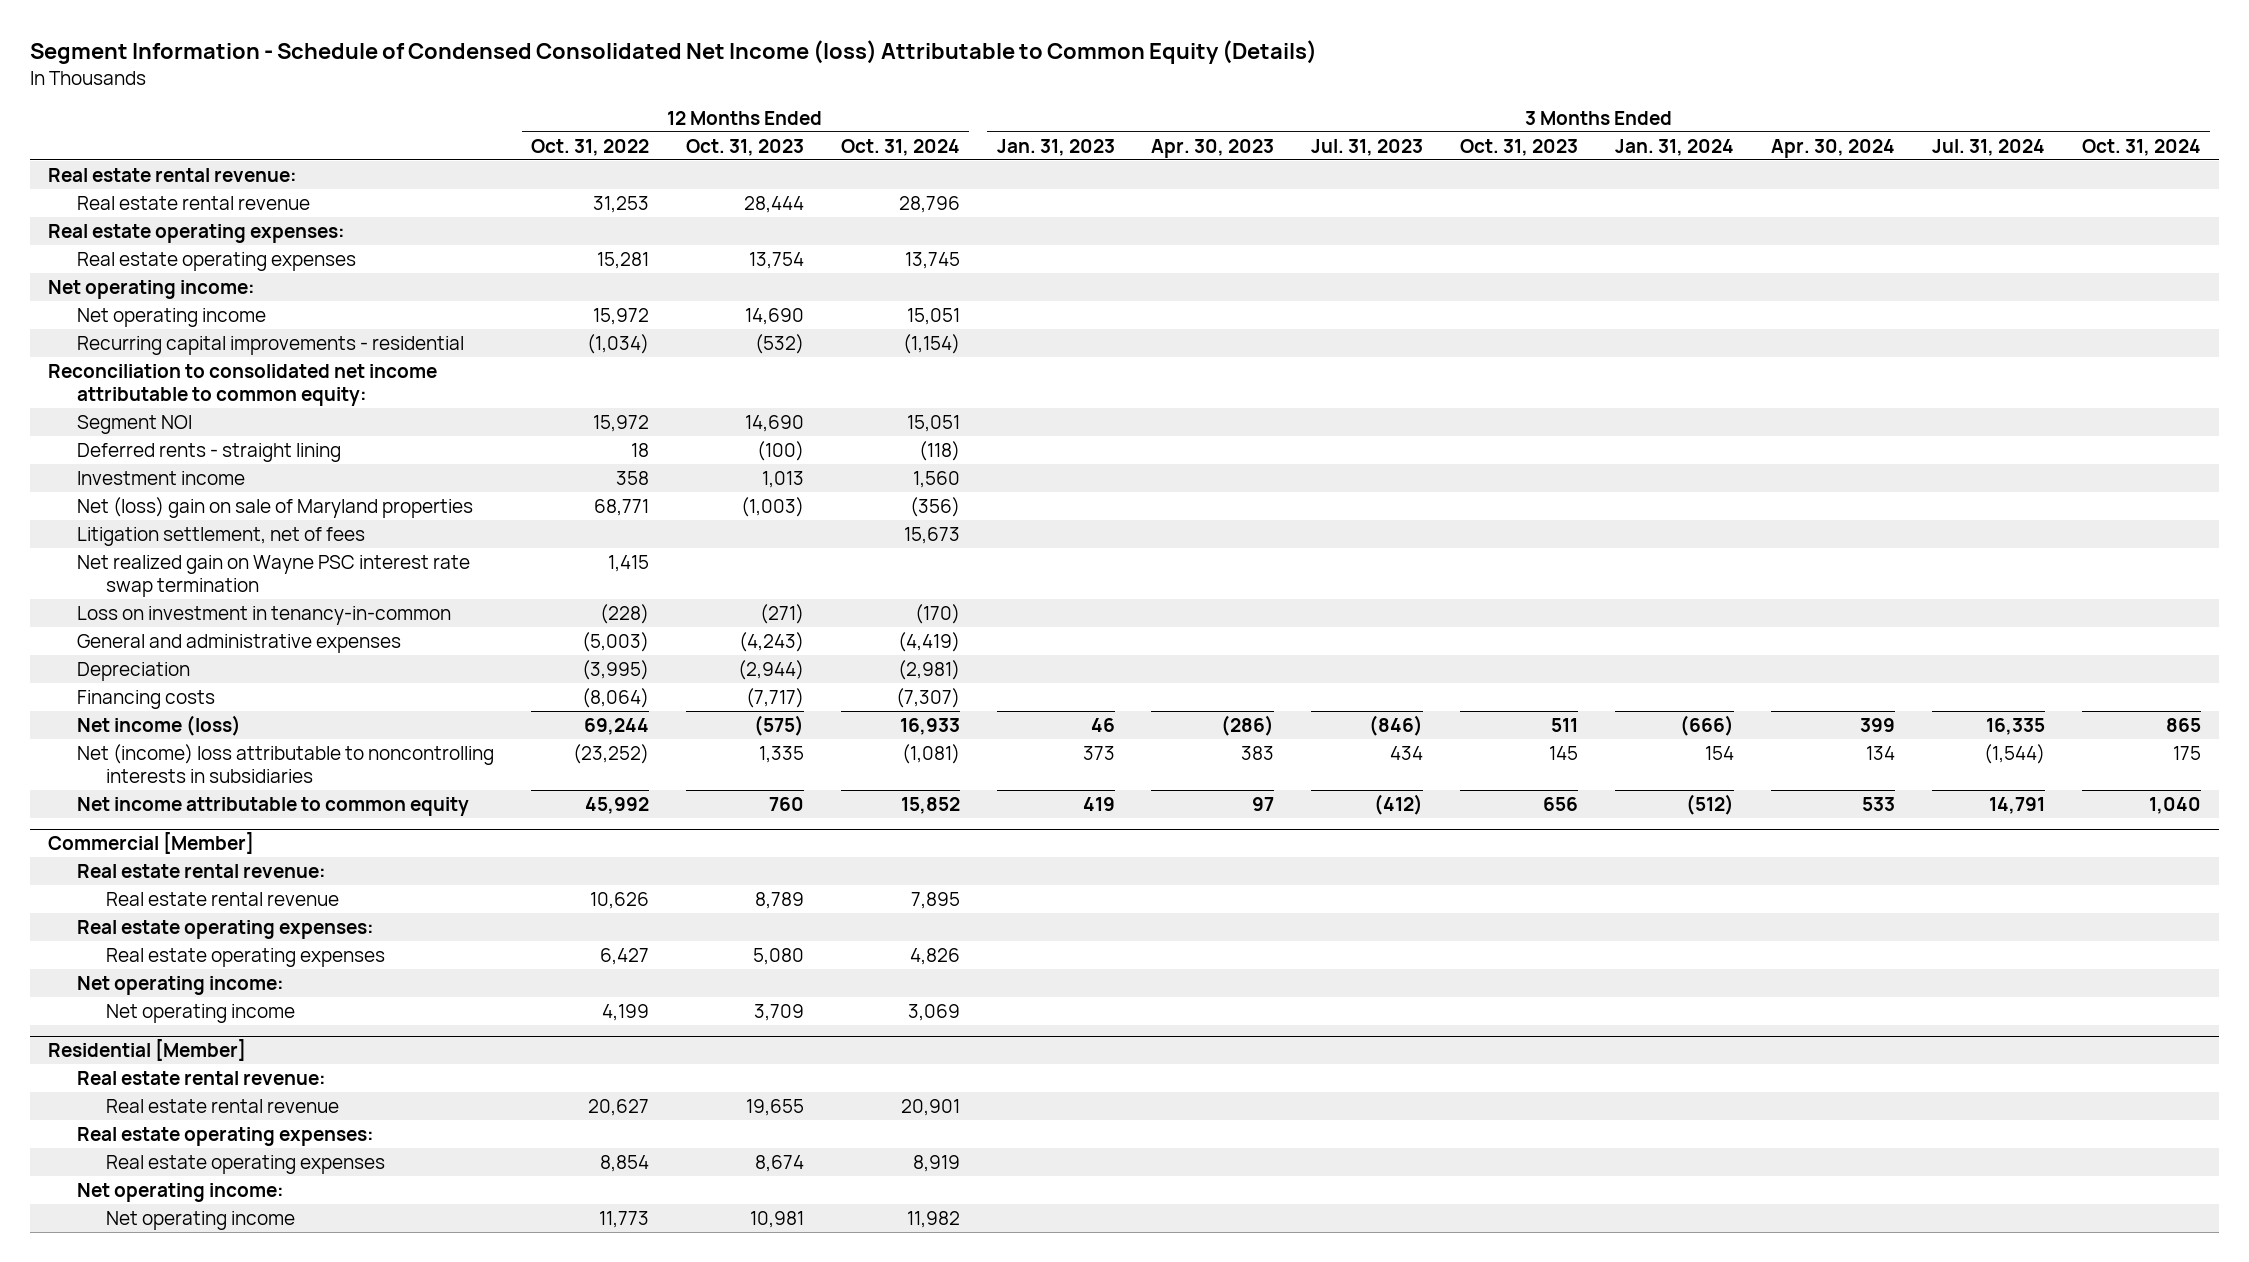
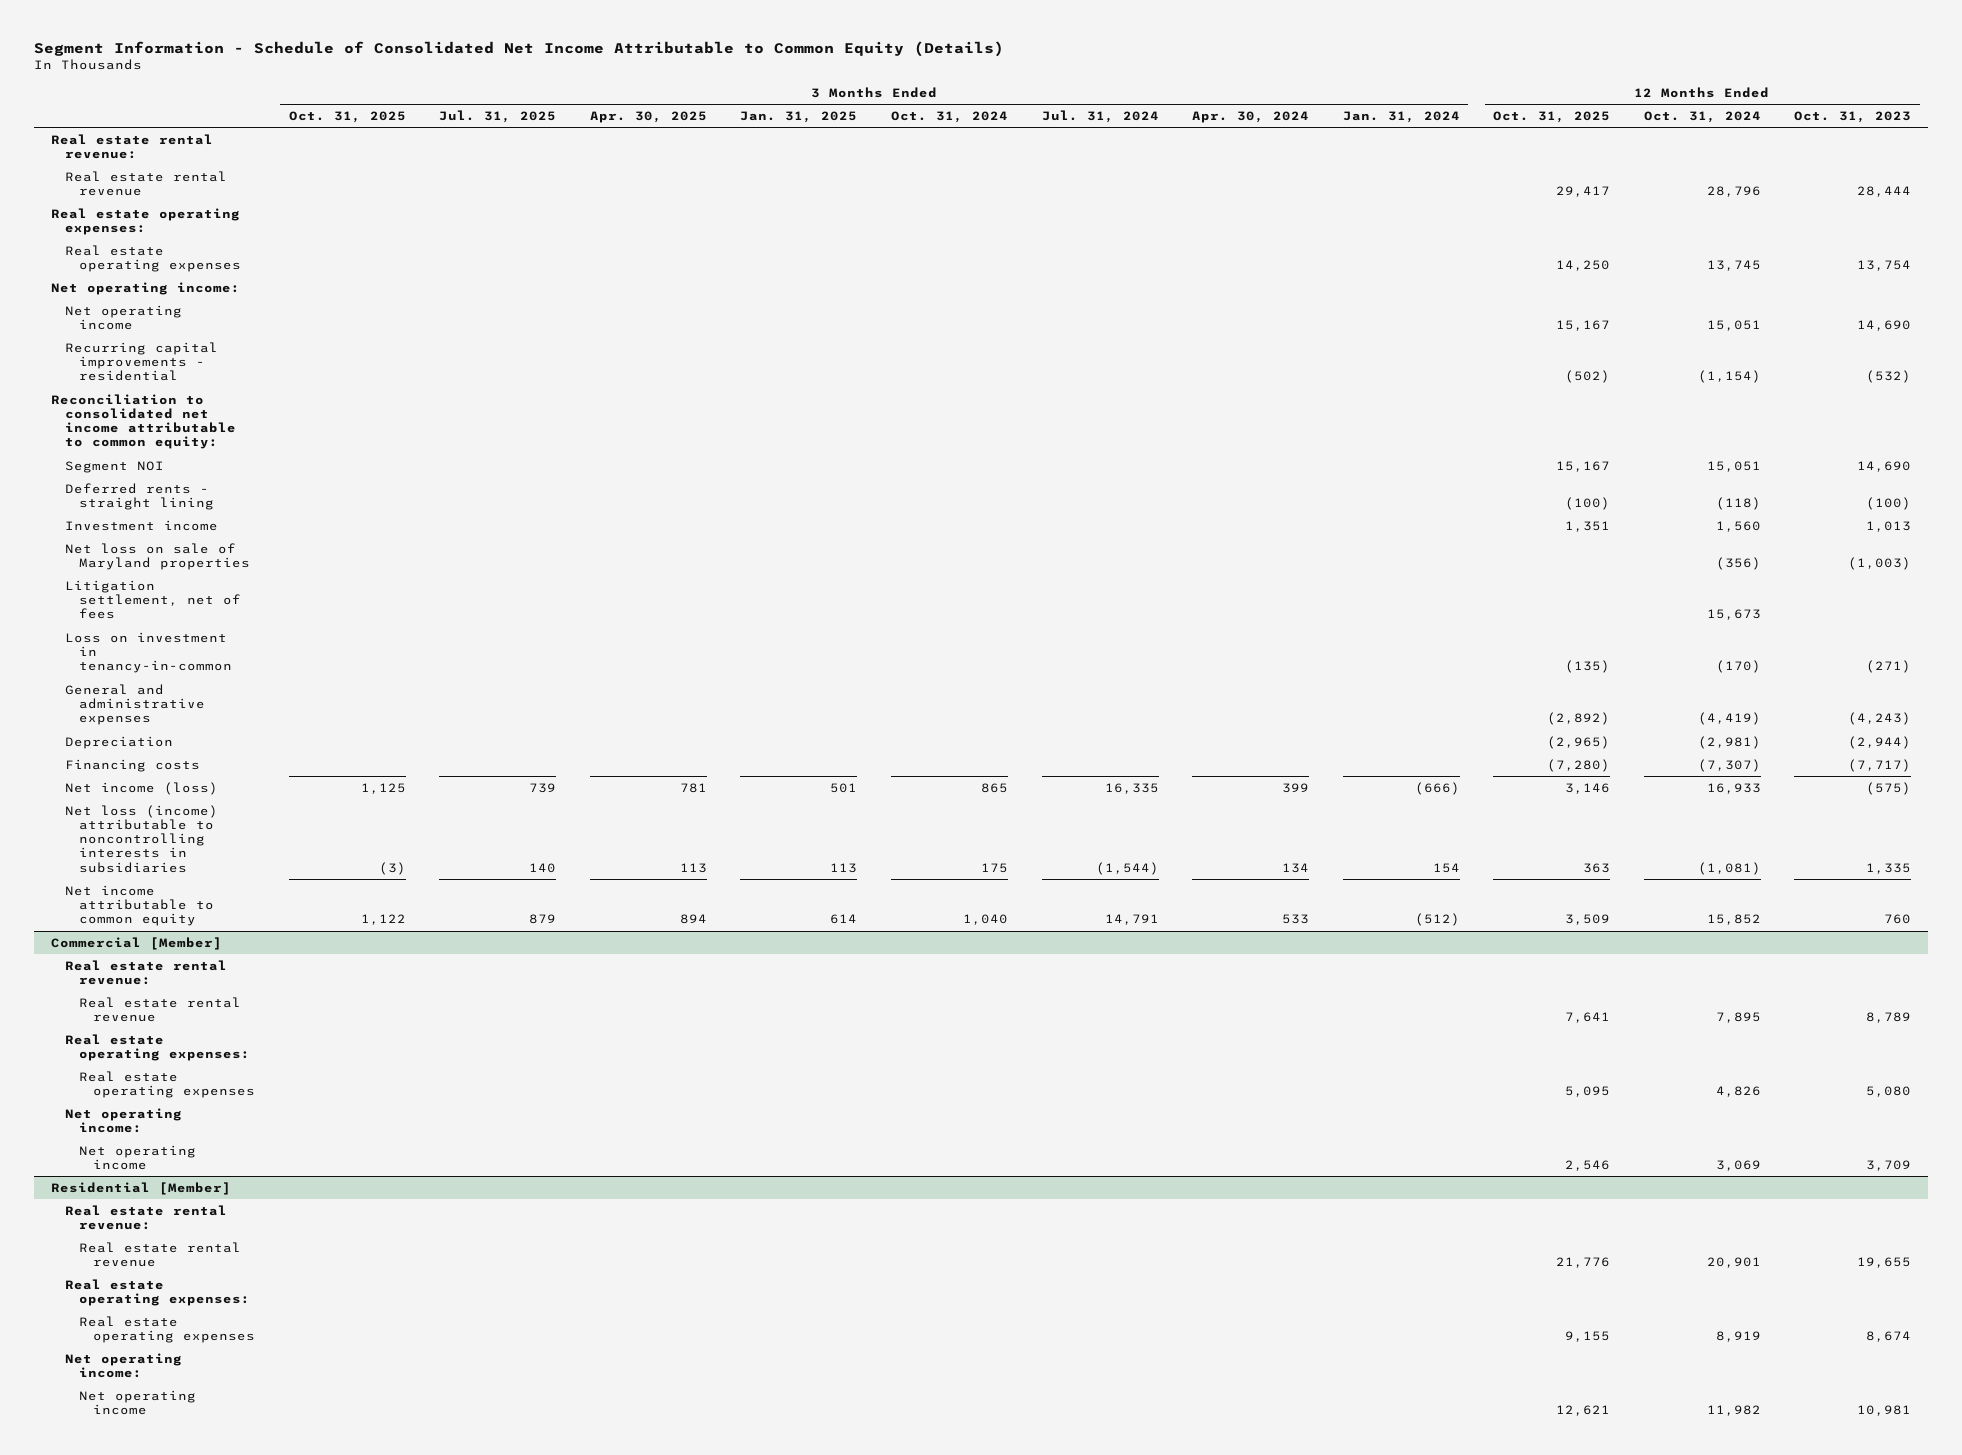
[29,40,1317,65] Segment Information - Schedule of Condensed Consolidated Net Income (loss) Attributable to Common Equity (Details) -> [34,40,1005,57] Segment Information - Schedule of Consolidated Net Income Attributable to Common Equity (Details)
[531,138,650,156] Oct. 31, 2022 -> none
[996,138,1115,156] Jan. 31, 2023 -> none
[1151,138,1275,158] Apr. 30, 2023 -> none
[1311,138,1424,156] Jul. 31, 2023 -> none
[1460,138,1579,156] Oct. 31, 2023 -> none
none -> [288,111,406,124] Oct. 31, 2025
none -> [439,110,557,124] Jul. 31, 2025
none -> [589,111,707,124] Apr. 30, 2025
none -> [740,111,858,124] Jan. 31, 2025
none -> [1493,111,1611,124] Oct. 31, 2025
[77,496,474,518] Net (loss) gain on sale of Maryland properties -> [65,542,251,570] Net loss on sale of Maryland properties
[77,554,471,597] Net realized gain on Wayne PSC interest rate swap termination -> none
[77,743,495,783] Net (income) loss attributable to noncontrolling interests in subsidiaries -> [65,804,219,873] Net loss (income) attributable to noncontrolling interests in subsidiaries

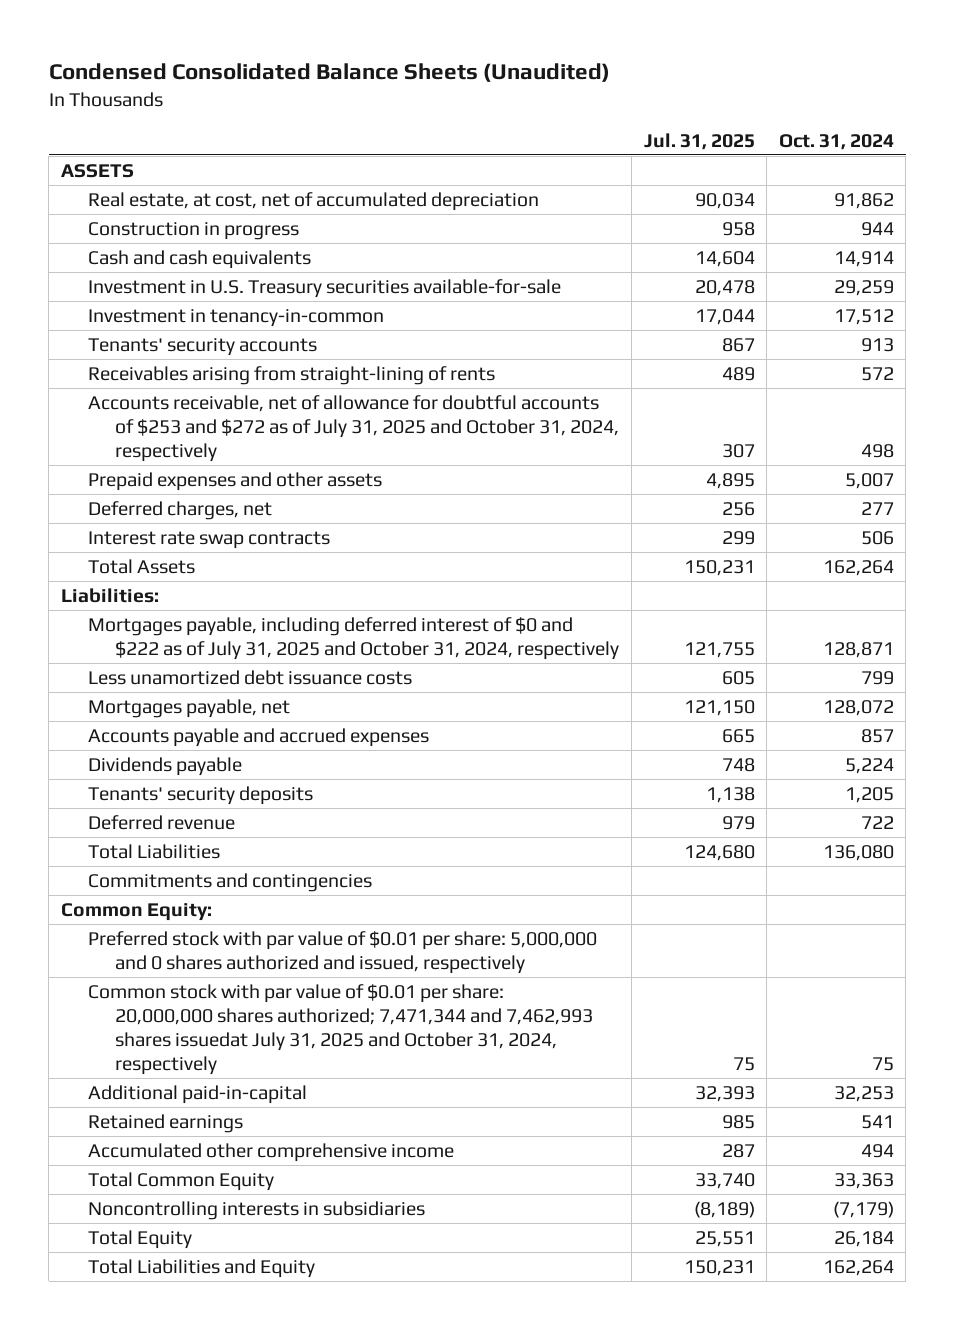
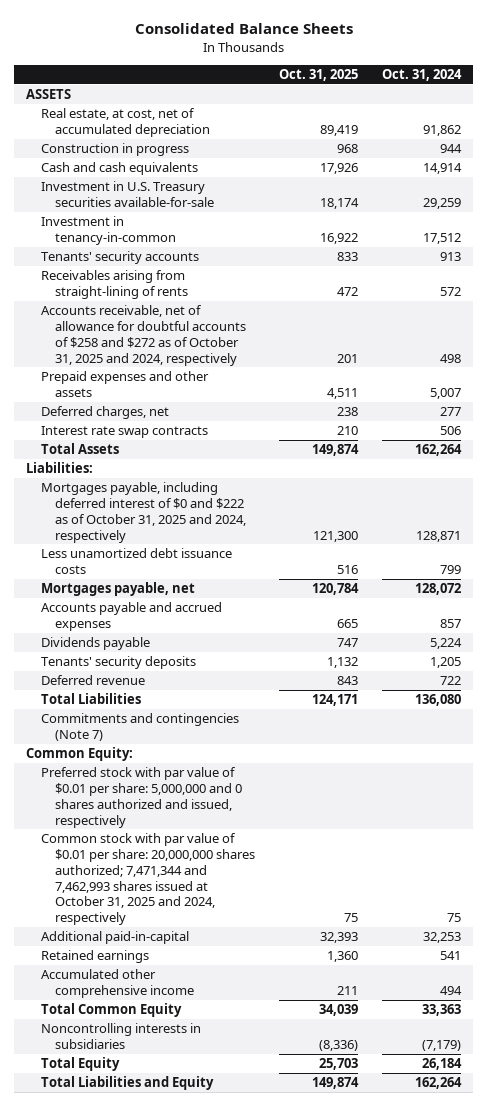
[48,63,610,83] Condensed Consolidated Balance Sheets (Unaudited) -> [134,23,353,35] Consolidated Balance Sheets
[643,132,755,150] Jul. 31, 2025 -> none
none -> [278,69,358,82] Oct. 31, 2025
[88,394,620,462] Accounts receivable, net of allowance for doubtful accounts of $253 and $272 as of July 31, 2025 and October 31, 2024, respectively -> [40,305,246,366] Accounts receivable, net of allowance for doubtful accounts of $258 and $272 as of October 31, 2025 and 2024, respectively
[88,616,620,660] Mortgages payable, including deferred interest of $0 and $222 as of July 31, 2025 and October 31, 2024, respectively -> [40,482,246,543] Mortgages payable, including deferred interest of $0 and $222 as of October 31, 2025 and 2024, respectively
[88,872,373,892] Commitments and contingencies -> [40,713,239,741] Commitments and contingencies (Note 7)
[88,983,594,1075] Common stock with par value of $0.01 per share: 20,000,000 shares authorized; 7,471,344 and 7,462,993 shares issuedat July 31, 2025 and October 31, 2024, respectively -> [40,833,255,926] Common stock with par value of $0.01 per share: 20,000,000 shares authorized; 7,471,344 and 7,462,993 shares issued at October 31, 2025 and 2024, respectively

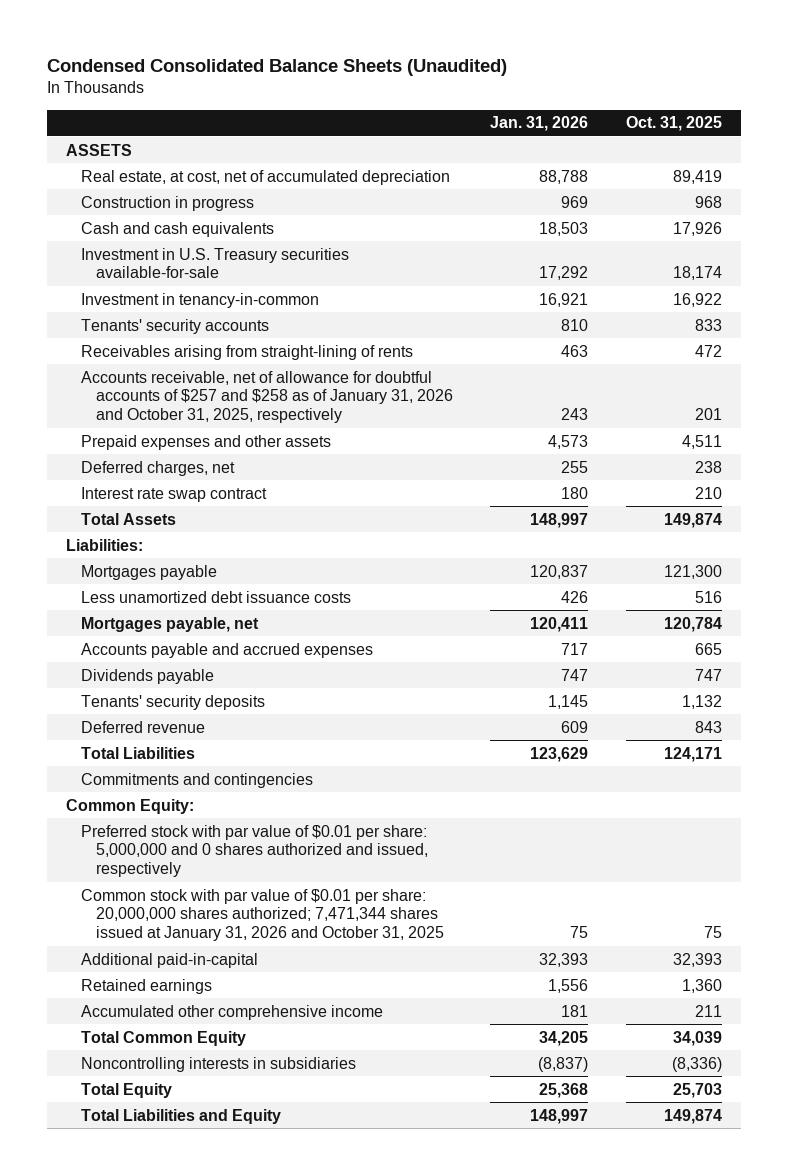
[134,23,353,35] Consolidated Balance Sheets -> [46,58,507,76] Condensed Consolidated Balance Sheets (Unaudited)
[382,69,463,82] Oct. 31, 2024 -> none
none -> [490,116,589,132] Jan. 31, 2026
[40,305,246,366] Accounts receivable, net of allowance for doubtful accounts of $258 and $272 as of October 31, 2025 and 2024, respectively -> [80,370,453,424] Accounts receivable, net of allowance for doubtful accounts of $257 and $258 as of January 31, 2026 and October 31, 2025, respectively
[40,426,208,439] Interest rate swap contracts -> [80,486,267,502] Interest rate swap contract
[40,482,246,543] Mortgages payable, including deferred interest of $0 and $222 as of October 31, 2025 and 2024, respectively -> [80,564,217,580] Mortgages payable
[40,713,239,741] Commitments and contingencies (Note 7) -> [80,772,313,788] Commitments and contingencies
[40,833,255,926] Common stock with par value of $0.01 per share: 20,000,000 shares authorized; 7,471,344 and 7,462,993 shares issued at October 31, 2025 and 2024, respectively -> [80,888,444,942] Common stock with par value of $0.01 per share: 20,000,000 shares authorized; 7,471,344 shares issued at January 31, 2026 and October 31, 2025

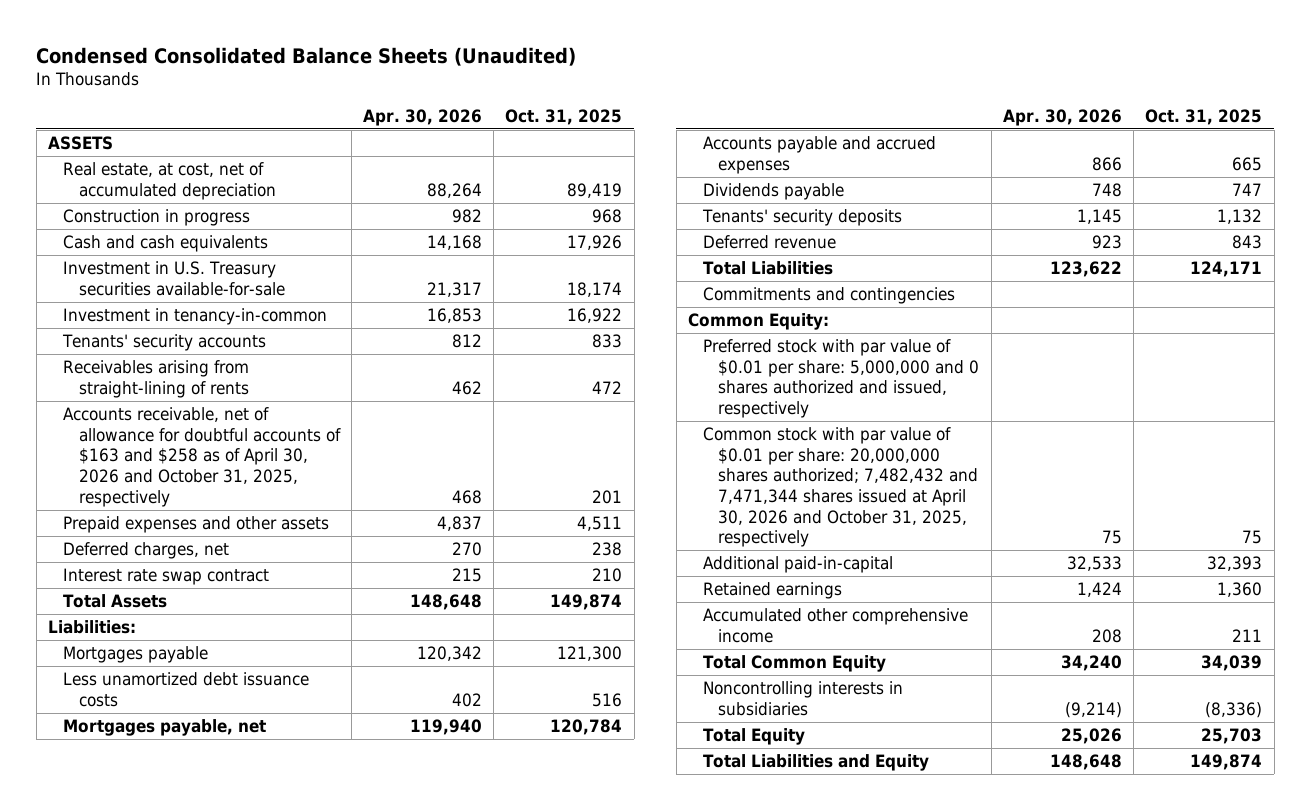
[490,116,589,132] Jan. 31, 2026 -> none
none -> [362,108,482,126] Apr. 30, 2026
[80,370,453,424] Accounts receivable, net of allowance for doubtful accounts of $257 and $258 as of January 31, 2026 and October 31, 2025, respectively -> [63,407,341,507] Accounts receivable, net of allowance for doubtful accounts of $163 and $258 as of April 30, 2026 and October 31, 2025, respectively
[80,888,444,942] Common stock with par value of $0.01 per share: 20,000,000 shares authorized; 7,471,344 shares issued at January 31, 2026 and October 31, 2025 -> [703,427,979,548] Common stock with par value of $0.01 per share: 20,000,000 shares authorized; 7,482,432 and 7,471,344 shares issued at April 30, 2026 and October 31, 2025, respectively

